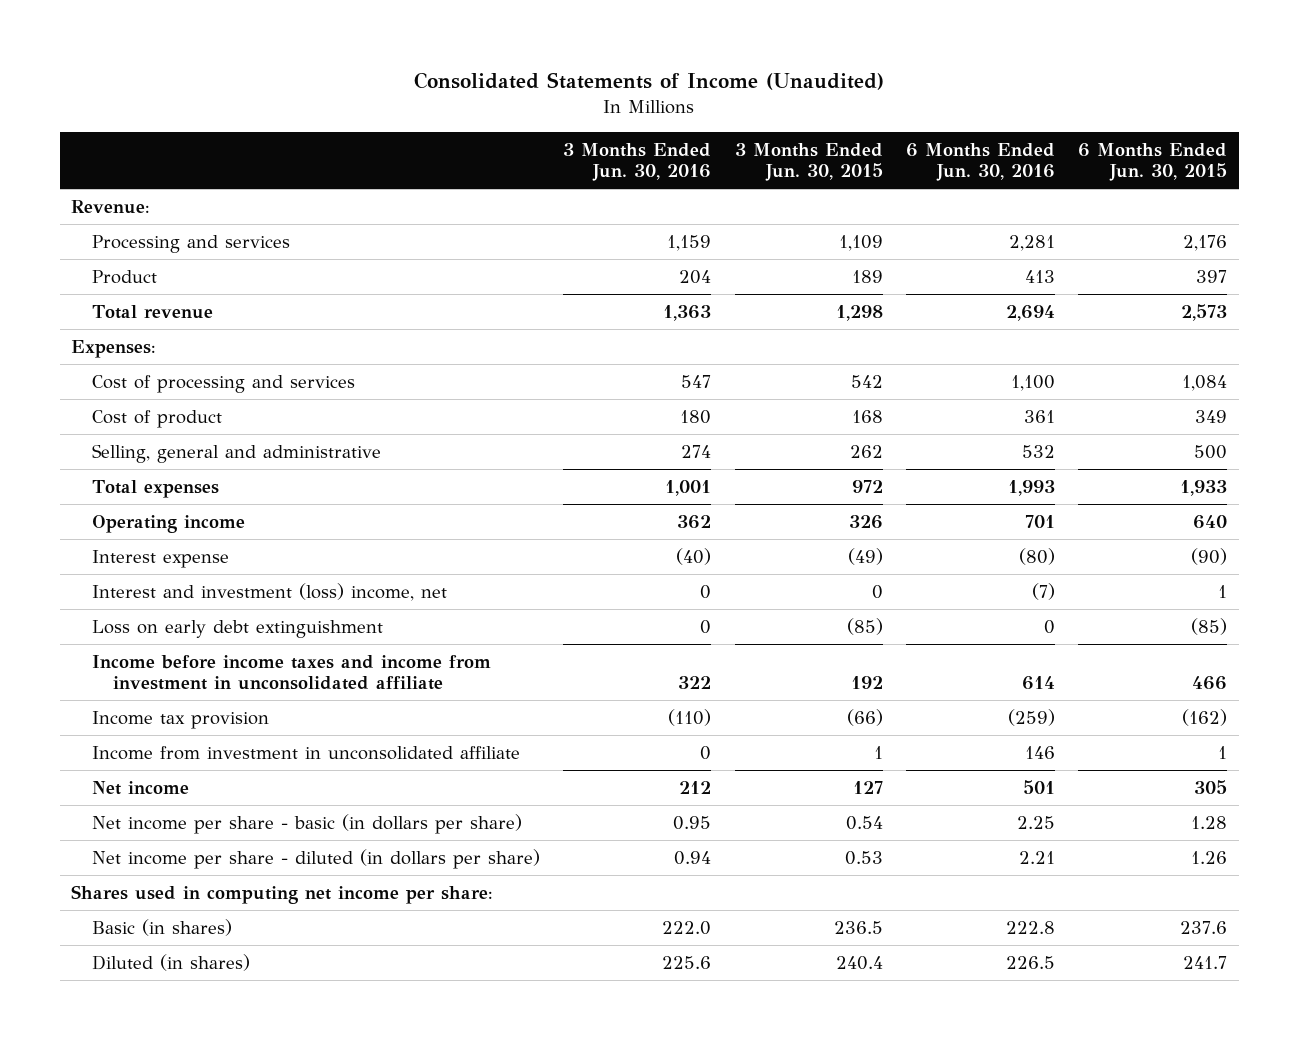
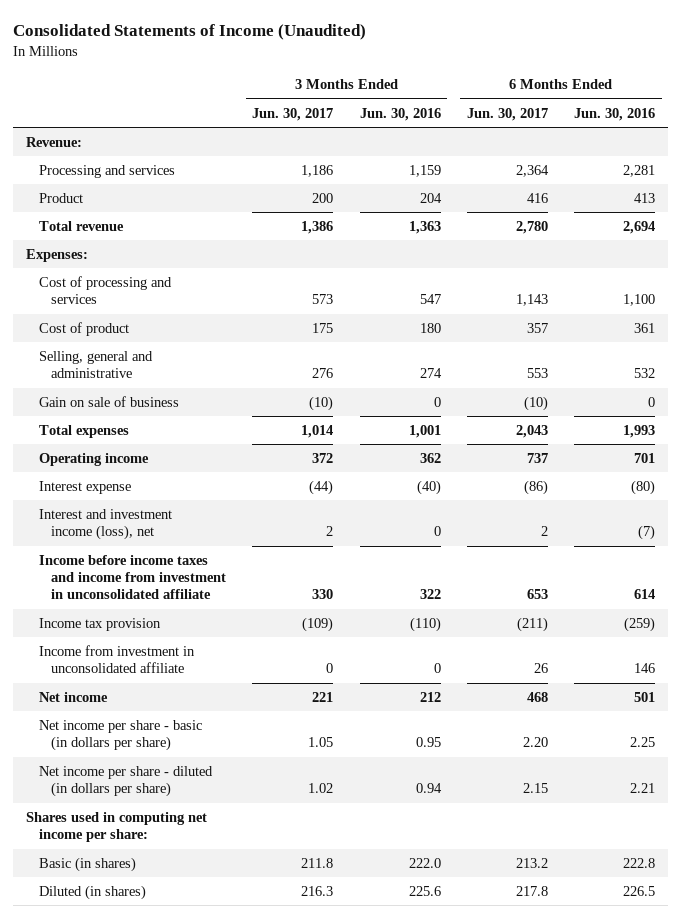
[734,142,883,181] 3 Months Ended Jun. 30, 2015 -> none
[1078,142,1228,181] 6 Months Ended Jun. 30, 2015 -> none
none -> [252,107,334,121] Jun. 30, 2017
none -> [466,107,548,121] Jun. 30, 2017
none -> [38,395,179,407] Gain on sale of business
[92,619,384,638] Loss on early debt extinguishment -> none
[92,582,448,601] Interest and investment (loss) income, net -> [38,508,172,541] Interest and investment income (loss), net

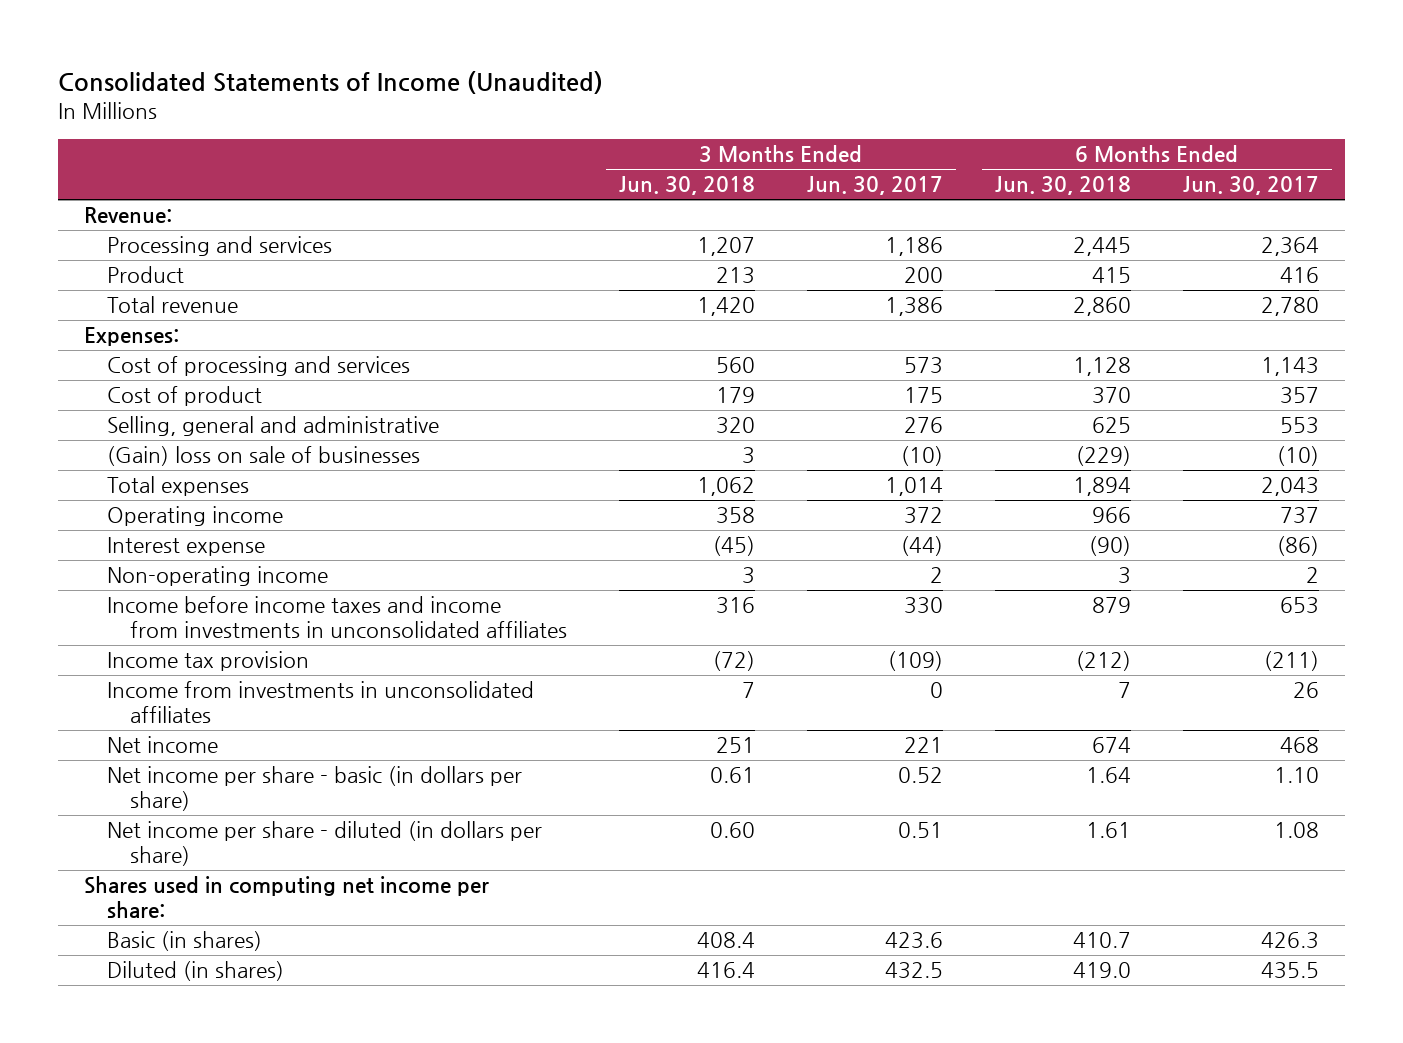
[359,107,441,121] Jun. 30, 2016 -> none
[574,107,656,121] Jun. 30, 2016 -> none
none -> [619,176,756,196] Jun. 30, 2018
none -> [995,176,1132,196] Jun. 30, 2018
[38,395,179,407] Gain on sale of business -> [107,446,421,467] (Gain) loss on sale of businesses
[38,508,172,541] Interest and investment income (loss), net -> none
none -> [107,566,329,587] Non-operating income
[38,554,227,600] Income before income taxes and income from investment in unconsolidated affiliate -> [107,596,568,638] Income before income taxes and income from investments in unconsolidated affiliates
[38,644,195,674] Income from investment in unconsolidated affiliate -> [107,681,535,723] Income from investments in unconsolidated affiliates
[308,737,334,748] 1.05 -> [898,767,944,784] 0.52
[522,737,548,748] 2.20 -> [1274,767,1320,784] 1.10
[308,783,334,794] 1.02 -> [898,822,944,839] 0.51
[522,783,548,794] 2.15 -> [1274,822,1320,839] 1.08
[301,857,334,868] 211.8 -> [885,932,944,950] 423.6
[515,857,548,868] 213.2 -> [1261,932,1320,950] 426.3
[301,885,334,896] 216.3 -> [885,962,944,980] 432.5
[515,885,548,896] 217.8 -> [1261,962,1320,980] 435.5

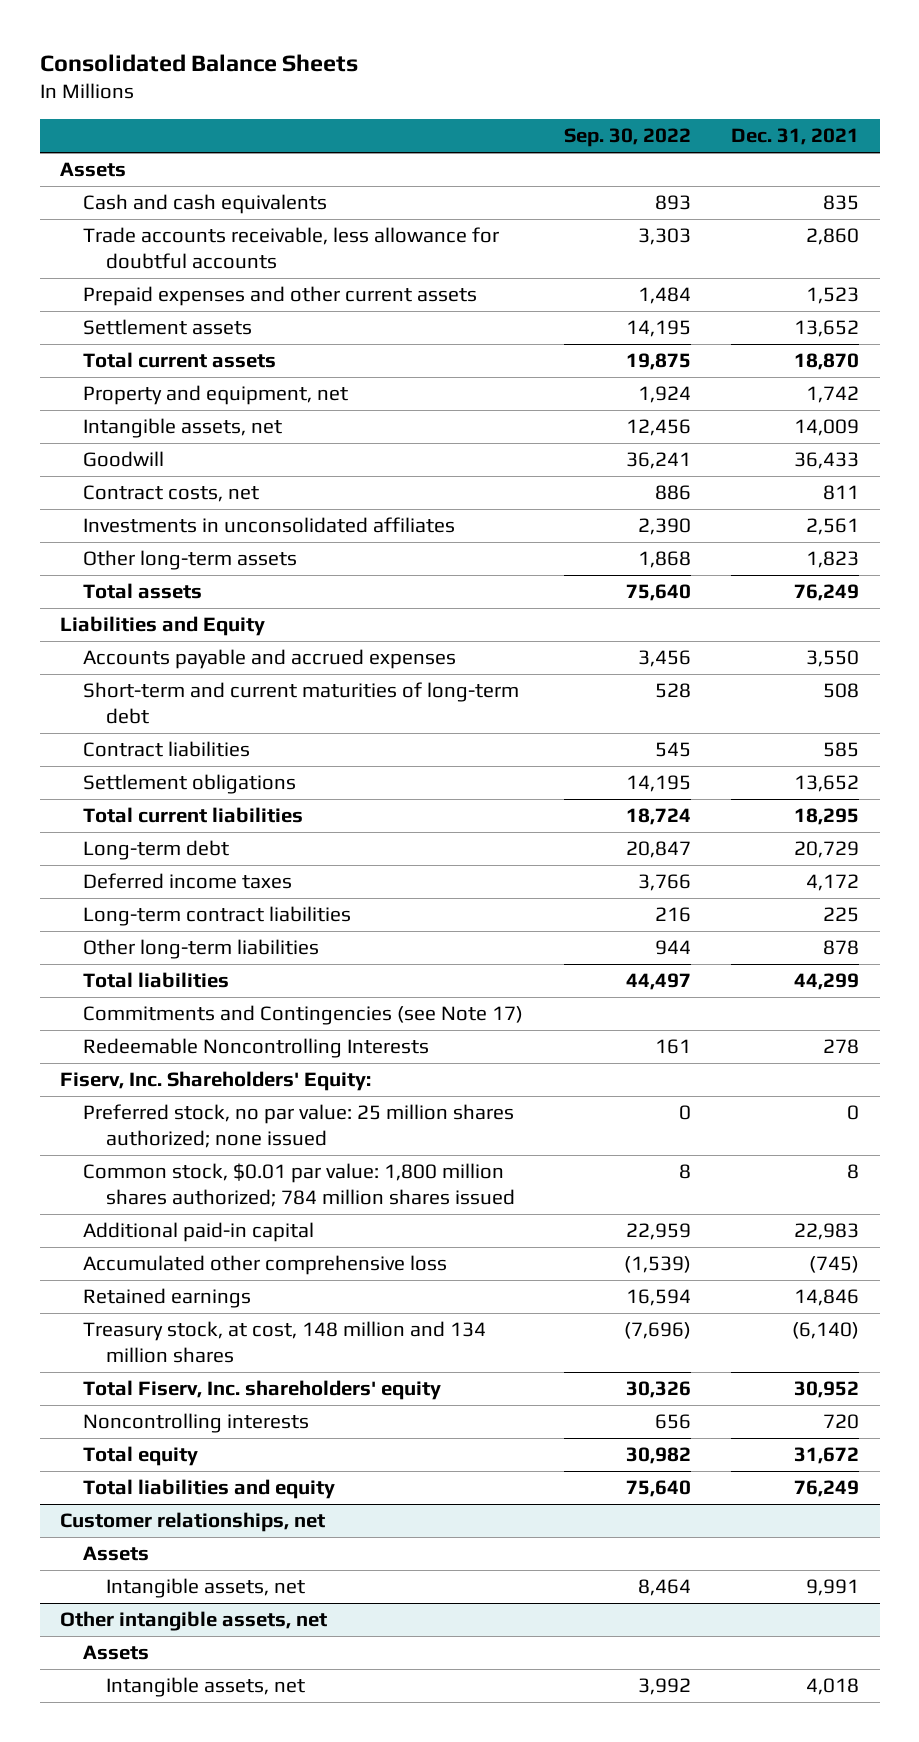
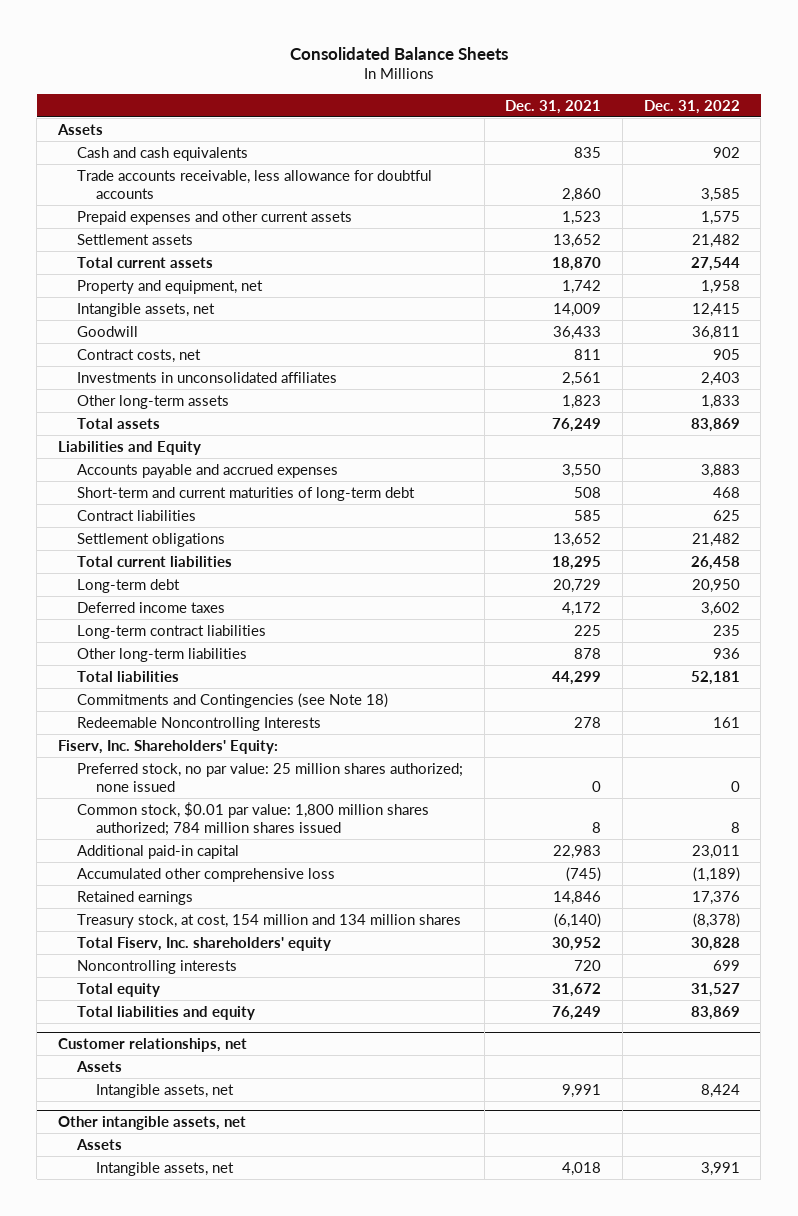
[563,128,691,148] Sep. 30, 2022 -> none
none -> [643,99,740,114] Dec. 31, 2022
[82,1005,523,1026] Commitments and Contingencies (see Note 17) -> [77,692,389,708] Commitments and Contingencies (see Note 18)
[82,1321,486,1364] Treasury stock, at cost, 148 million and 134 million shares -> [77,913,462,928] Treasury stock, at cost, 154 million and 134 million shares

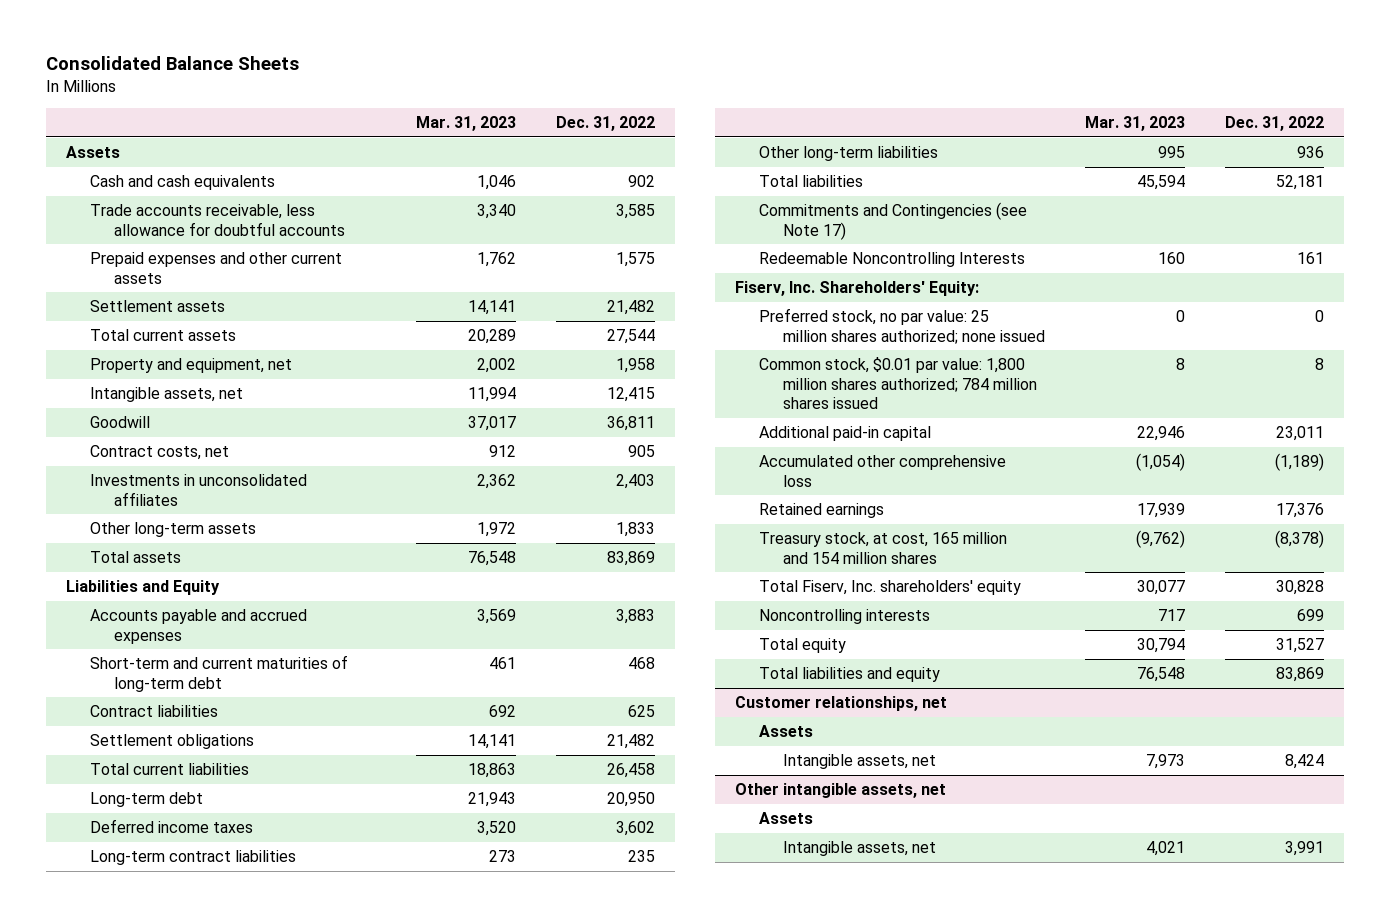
[505,99,602,114] Dec. 31, 2021 -> none
none -> [415,116,516,132] Mar. 31, 2023
[77,692,389,708] Commitments and Contingencies (see Note 18) -> [758,202,1027,240] Commitments and Contingencies (see Note 17)
[77,913,462,928] Treasury stock, at cost, 154 million and 134 million shares -> [758,532,1007,564] Treasury stock, at cost, 165 million and 154 million shares

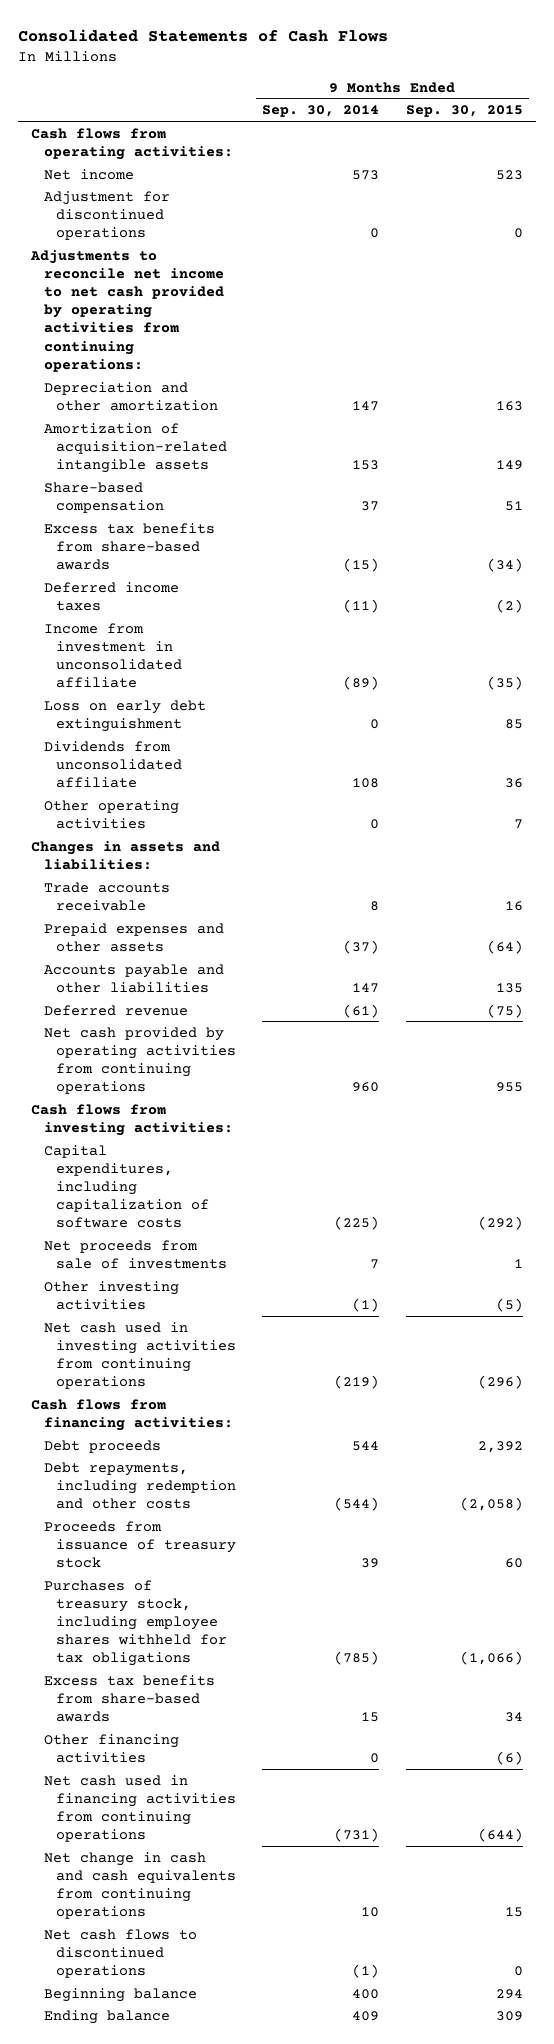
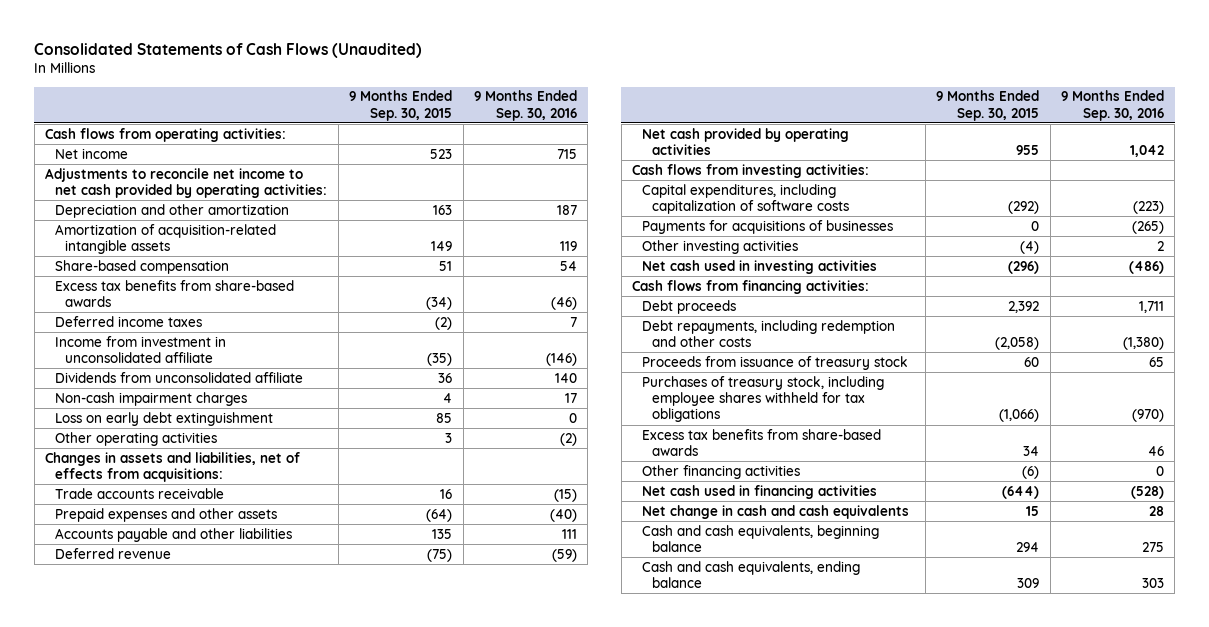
[18,29,389,43] Consolidated Statements of Cash Flows -> [34,43,423,59] Consolidated Statements of Cash Flows (Unaudited)
[262,105,380,118] Sep. 30, 2014 -> none
none -> [473,90,577,121] 9 Months Ended Sep. 30, 2016
[43,190,170,240] Adjustment for discontinued operations -> none
[30,249,224,372] Adjustments to reconcile net income to net cash provided by operating activities from continuing operations: -> [45,167,328,199] Adjustments to reconcile net income to net cash provided by operating activities:
none -> [55,391,248,406] Non-cash impairment charges
[43,699,206,732] Loss on early debt extinguishment -> [55,411,274,426] Loss on early debt extinguishment
[513,818,523,829] 7 -> [445,432,453,443] 3
[31,840,221,870] Changes in assets and liabilities: -> [45,451,301,483] Changes in assets and liabilities, net of effects from acquisitions:
[43,1026,236,1095] Net cash provided by operating activities from continuing operations -> [642,127,850,156] Net cash provided by operating activities
[43,1239,227,1269] Net proceeds from sale of investments -> none
none -> [642,219,894,234] Payments for acquisitions of businesses
[495,1297,523,1312] (5) -> [1020,240,1040,254] (4)
[43,1321,236,1390] Net cash used in investing activities from continuing operations -> [642,259,878,274] Net cash used in investing activities
[43,1928,197,1978] Net cash flows to discontinued operations -> none
[43,1774,236,1843] Net cash used in financing activities from continuing operations -> [642,484,878,499] Net cash used in financing activities
[43,1851,236,1920] Net change in cash and cash equivalents from continuing operations -> [642,504,910,519] Net change in cash and cash equivalents
[43,1987,197,2002] Beginning balance -> [642,524,880,553] Cash and cash equivalents, beginning balance
[43,2009,170,2024] Ending balance -> [642,560,861,589] Cash and cash equivalents, ending balance

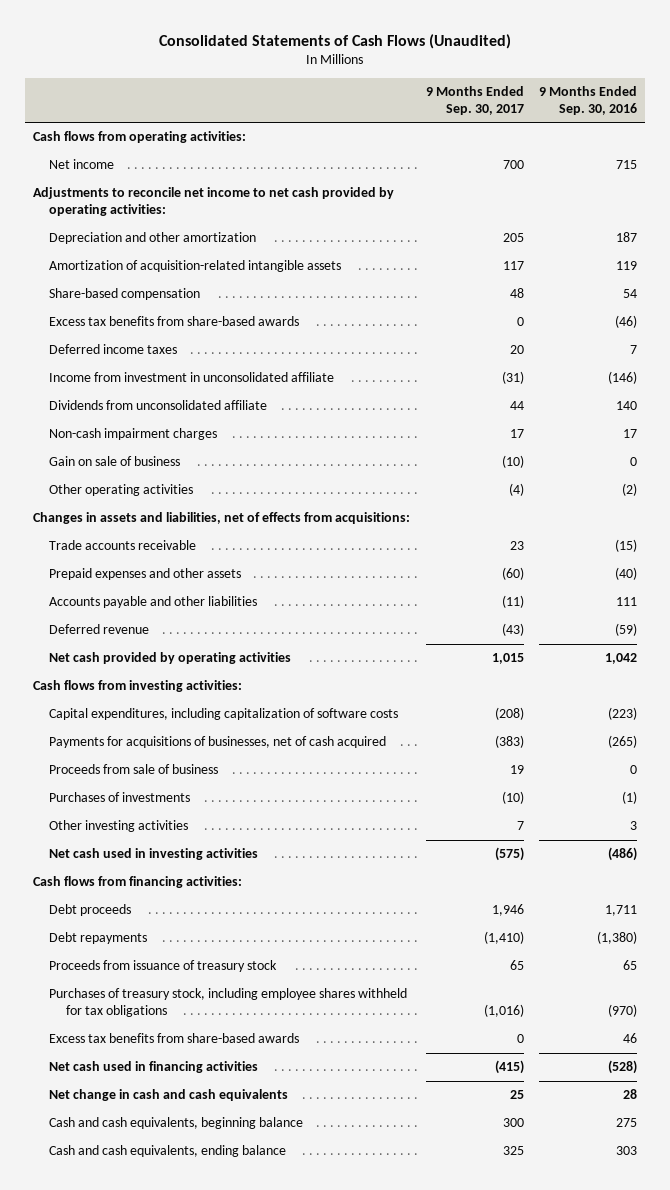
[349,90,453,121] 9 Months Ended Sep. 30, 2015 -> none
none -> [425,85,524,115] 9 Months Ended Sep. 30, 2017
[55,411,274,426] Loss on early debt extinguishment -> none
none -> [49,456,181,467] Gain on sale of business
[642,219,894,234] Payments for acquisitions of businesses -> [49,736,387,749] Payments for acquisitions of businesses, net of cash acquired
none -> [49,764,219,775] Proceeds from sale of business
none -> [49,792,191,803] Purchases of investments
[1156,240,1164,251] 2 -> [630,821,638,831] 3
[642,319,896,348] Debt repayments, including redemption and other costs -> [49,932,148,945] Debt repayments
[642,464,801,479] Other financing activities -> none

